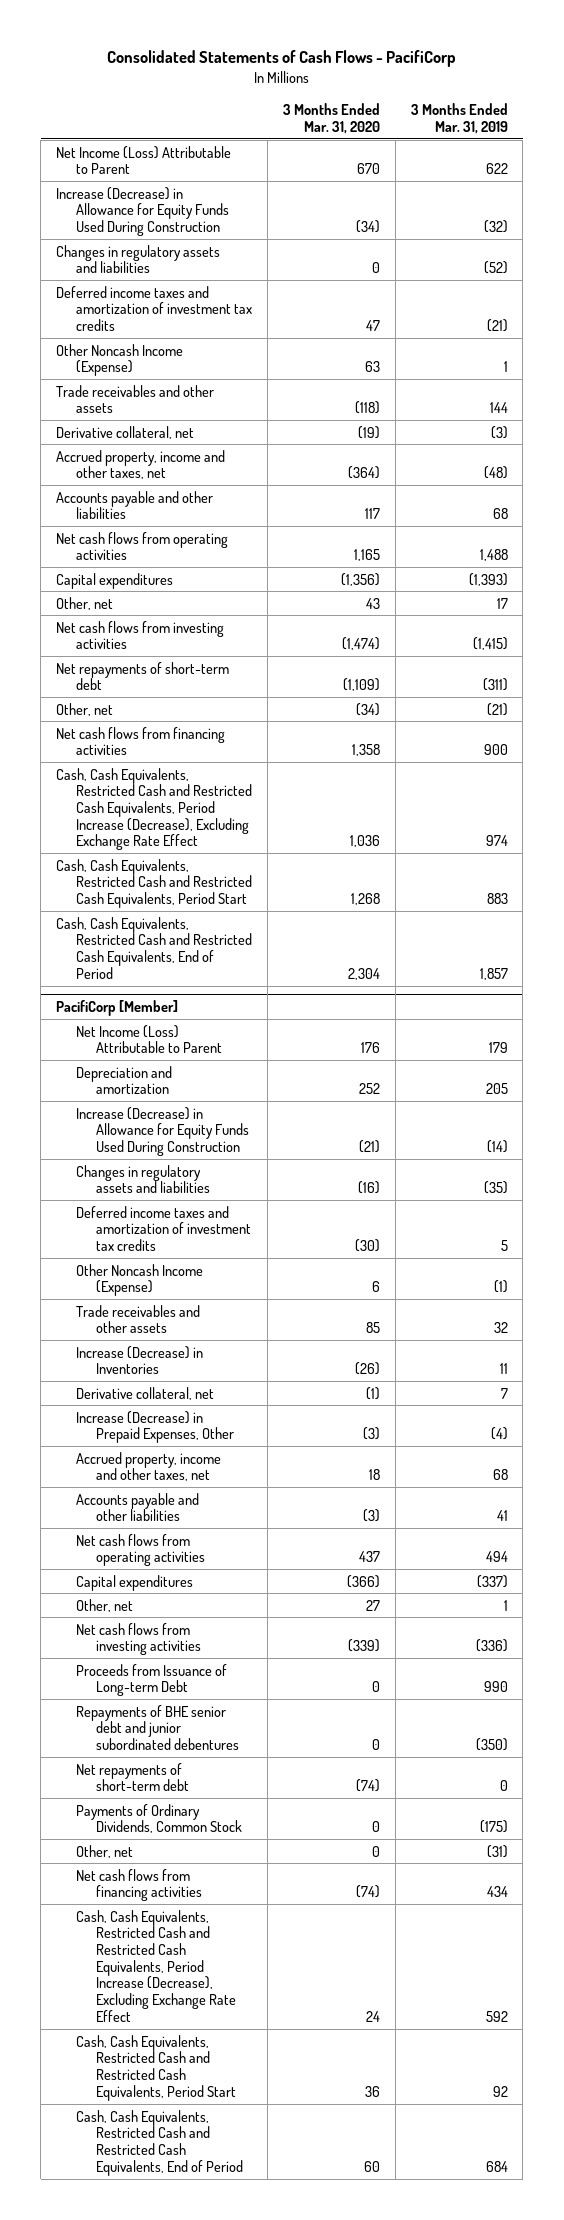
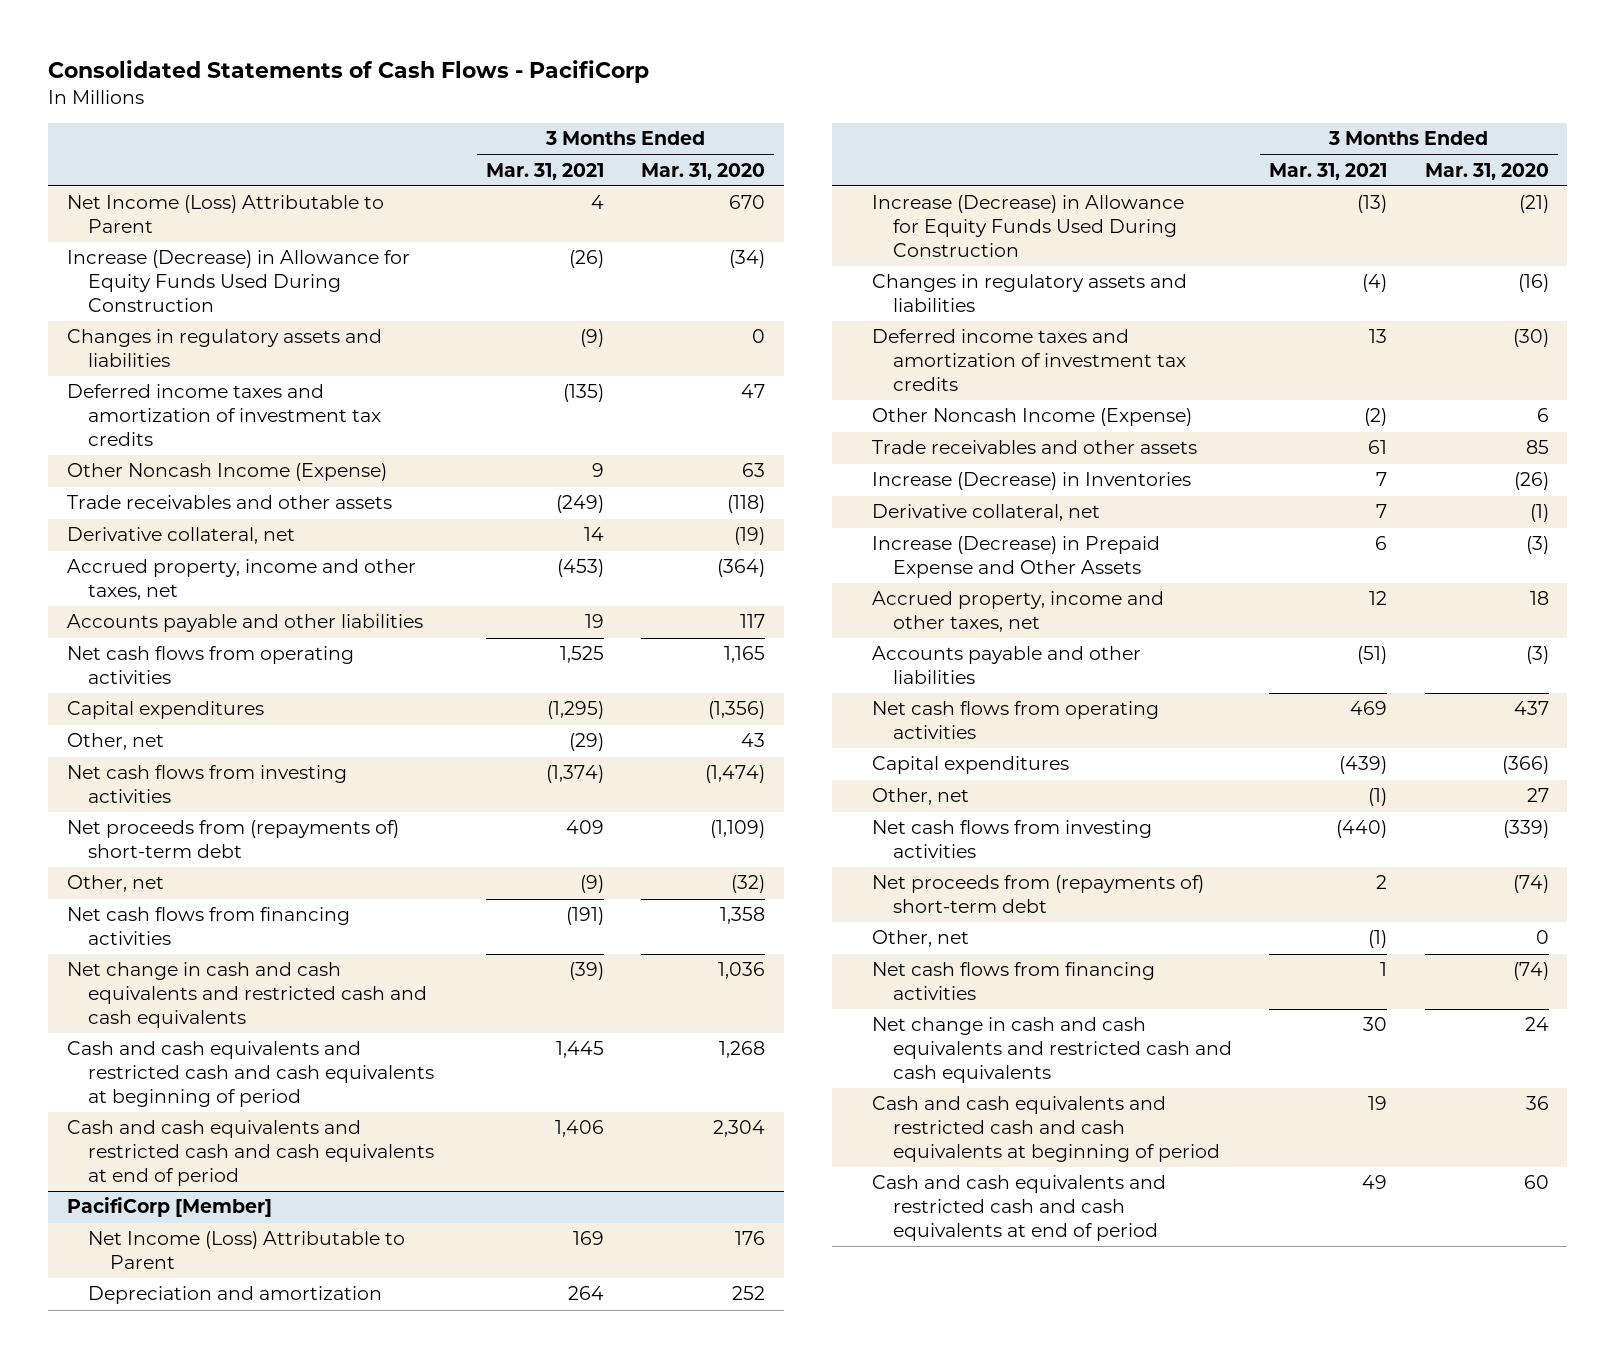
[410,103,508,134] 3 Months Ended Mar. 31, 2019 -> none
none -> [485,162,604,180] Mar. 31, 2021
[56,661,230,691] Net repayments of short-term debt -> [66,820,399,859] Net proceeds from (repayments of) short-term debt
[355,702,380,716] (34) -> [731,875,766,894] (32)
[56,767,253,851] Cash, Cash Equivalents, Restricted Cash and Restricted Cash Equivalents, Period Increase (Decrease), Excluding Exchange Rate Effect -> [66,962,428,1028] Net change in cash and cash equivalents and restricted cash and cash equivalents
[56,858,253,908] Cash, Cash Equivalents, Restricted Cash and Restricted Cash Equivalents, Period Start -> [66,1041,435,1107] Cash and cash equivalents and restricted cash and cash equivalents at beginning of period
[56,916,253,979] Cash, Cash Equivalents, Restricted Cash and Restricted Cash Equivalents, End of Period -> [66,1120,435,1186] Cash and cash equivalents and restricted cash and cash equivalents at end of period
[76,1410,235,1444] Increase (Decrease) in Prepaid Expenses, Other -> [871,536,1160,579] Increase (Decrease) in Prepaid Expense and Other Assets
[76,1663,228,1697] Proceeds from Issuance of Long-term Debt -> none
[76,1704,240,1750] Repayments of BHE senior debt and junior subordinated debentures -> none
[76,1803,243,1834] Payments of Ordinary Dividends, Common Stock -> none
[76,1762,190,1792] Net repayments of short-term debt -> [871,875,1204,914] Net proceeds from (repayments of) short-term debt
[76,1909,237,2022] Cash, Cash Equivalents, Restricted Cash and Restricted Cash Equivalents, Period Increase (Decrease), Excluding Exchange Rate Effect -> [871,1017,1233,1083] Net change in cash and cash equivalents and restricted cash and cash equivalents
[76,2034,237,2101] Cash, Cash Equivalents, Restricted Cash and Restricted Cash Equivalents, Period Start -> [871,1096,1221,1162] Cash and cash equivalents and restricted cash and cash equivalents at beginning of period
[76,2109,244,2176] Cash, Cash Equivalents, Restricted Cash and Restricted Cash Equivalents, End of Period -> [871,1175,1166,1241] Cash and cash equivalents and restricted cash and cash equivalents at end of period

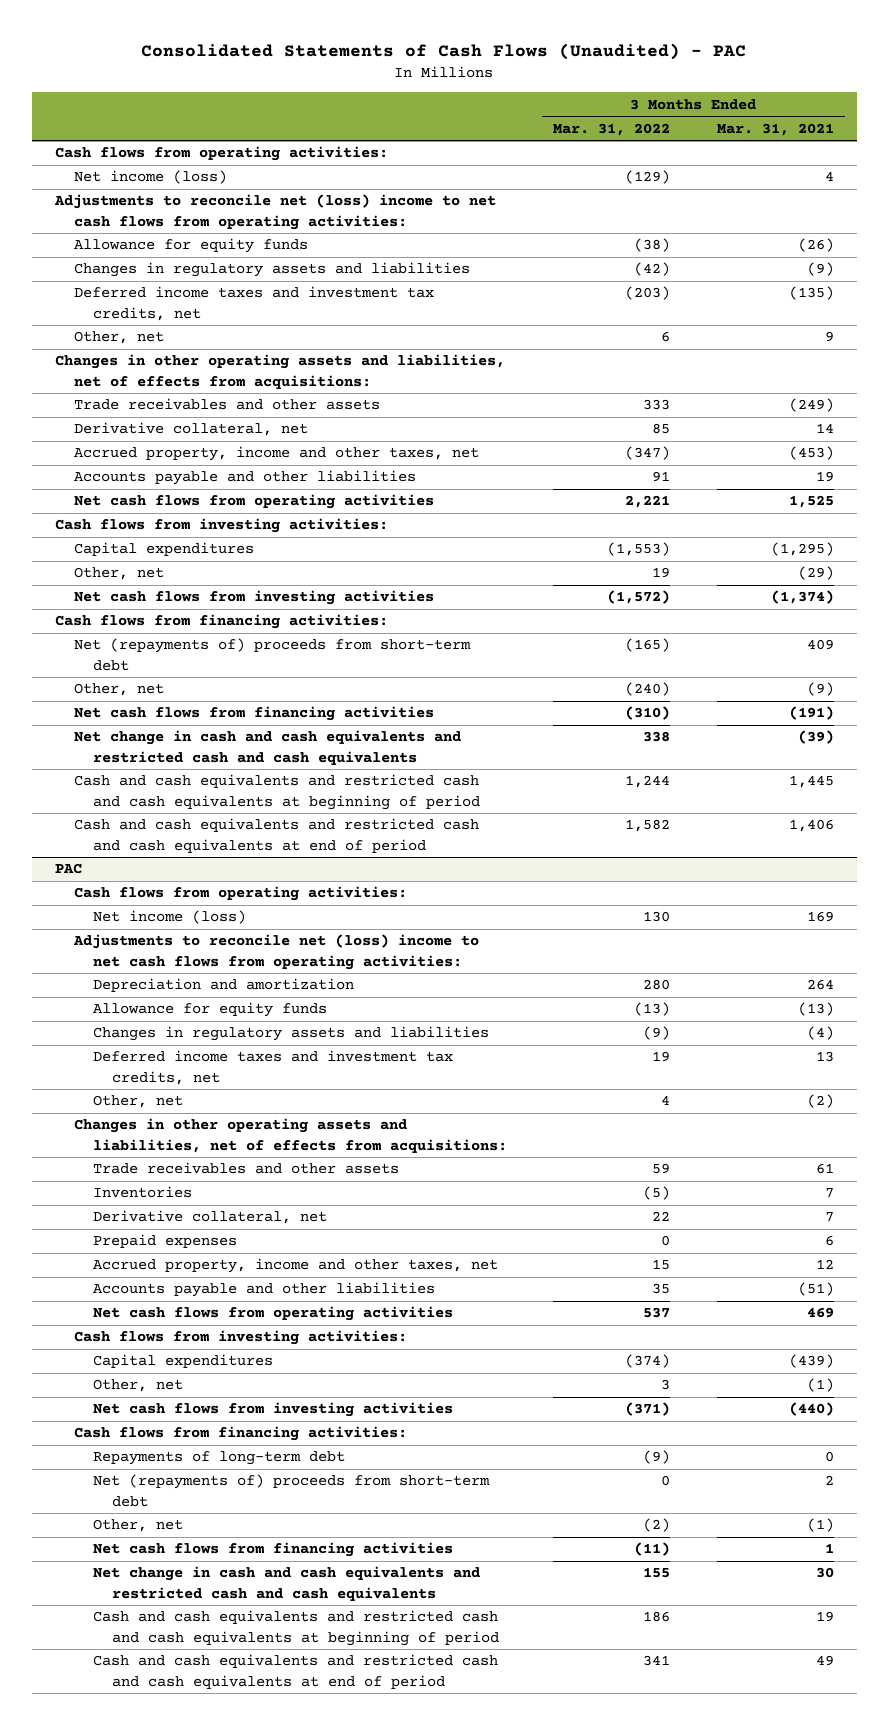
[48,59,650,83] Consolidated Statements of Cash Flows - PacifiCorp -> [141,42,747,60] Consolidated Statements of Cash Flows (Unaudited) - PAC
[641,162,766,180] Mar. 31, 2020 -> none
none -> [553,122,671,136] Mar. 31, 2022
none -> [54,146,388,162] Cash flows from operating activities:
[66,195,384,234] Net Income (Loss) Attributable to Parent -> [73,170,227,185] Net income (loss)
none -> [53,194,496,230] Adjustments to reconcile net (loss) income to net cash flows from operating activities:
[66,250,410,312] Increase (Decrease) in Allowance for Equity Funds Used During Construction -> [73,238,308,254] Allowance for equity funds
[66,384,382,446] Deferred income taxes and amortization of investment tax credits -> [73,286,434,321] Deferred income taxes and investment tax credits, net
[66,463,387,482] Other Noncash Income (Expense) -> [73,331,164,345] Other, net
none -> [54,354,505,389] Changes in other operating assets and liabilities, net of effects from acquisitions:
none -> [54,518,388,534] Cash flows from investing activities:
none -> [54,614,388,630] Cash flows from financing activities:
[66,820,399,859] Net proceeds from (repayments of) short-term debt -> [73,638,471,671] Net (repayments of) proceeds from short-term debt
[66,1197,272,1218] PacifiCorp [Member] -> [54,863,82,875] PAC
none -> [73,886,407,902] Cash flows from operating activities:
[88,1231,406,1270] Net Income (Loss) Attributable to Parent -> [92,910,246,925] Net income (loss)
none -> [72,934,479,970] Adjustments to reconcile net (loss) income to net cash flows from operating activities:
[871,195,1184,257] Increase (Decrease) in Allowance for Equity Funds Used During Construction -> [92,1002,327,1018] Allowance for equity funds
[871,329,1187,391] Deferred income taxes and amortization of investment tax credits -> [92,1050,453,1085] Deferred income taxes and investment tax credits, net
[871,408,1192,427] Other Noncash Income (Expense) -> [92,1095,183,1109] Other, net
none -> [73,1118,507,1153] Changes in other operating assets and liabilities, net of effects from acquisitions:
[871,472,1191,491] Increase (Decrease) in Inventories -> [92,1186,192,1199] Inventories
[871,536,1160,579] Increase (Decrease) in Prepaid Expense and Other Assets -> [92,1234,237,1249] Prepaid expenses
none -> [73,1330,407,1346] Cash flows from investing activities:
none -> [73,1426,407,1442] Cash flows from financing activities:
none -> [92,1451,345,1466] Repayments of long-term debt
[871,875,1204,914] Net proceeds from (repayments of) short-term debt -> [92,1474,490,1507] Net (repayments of) proceeds from short-term debt

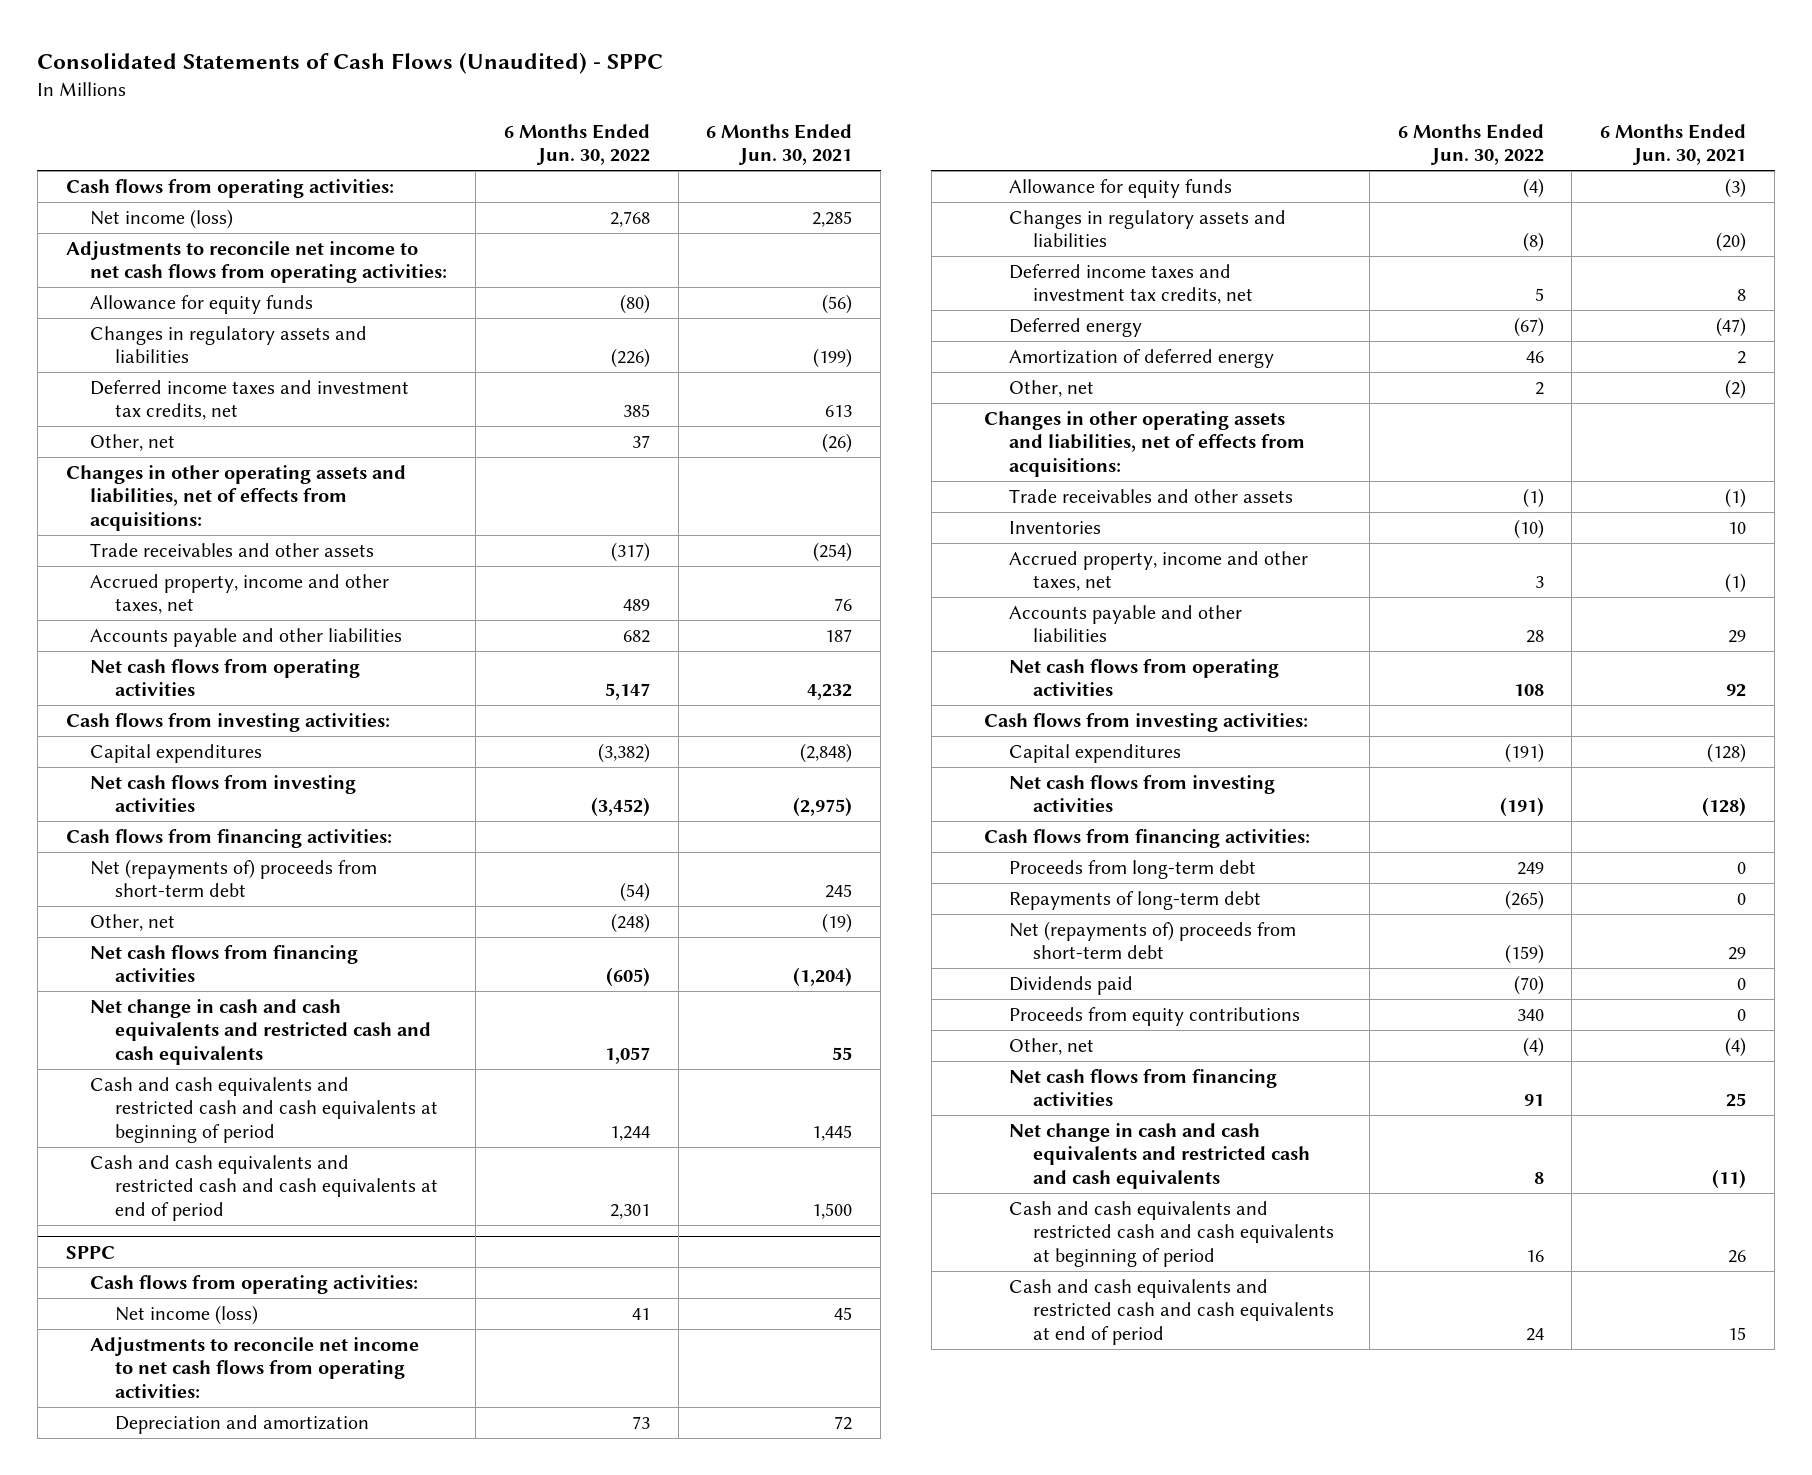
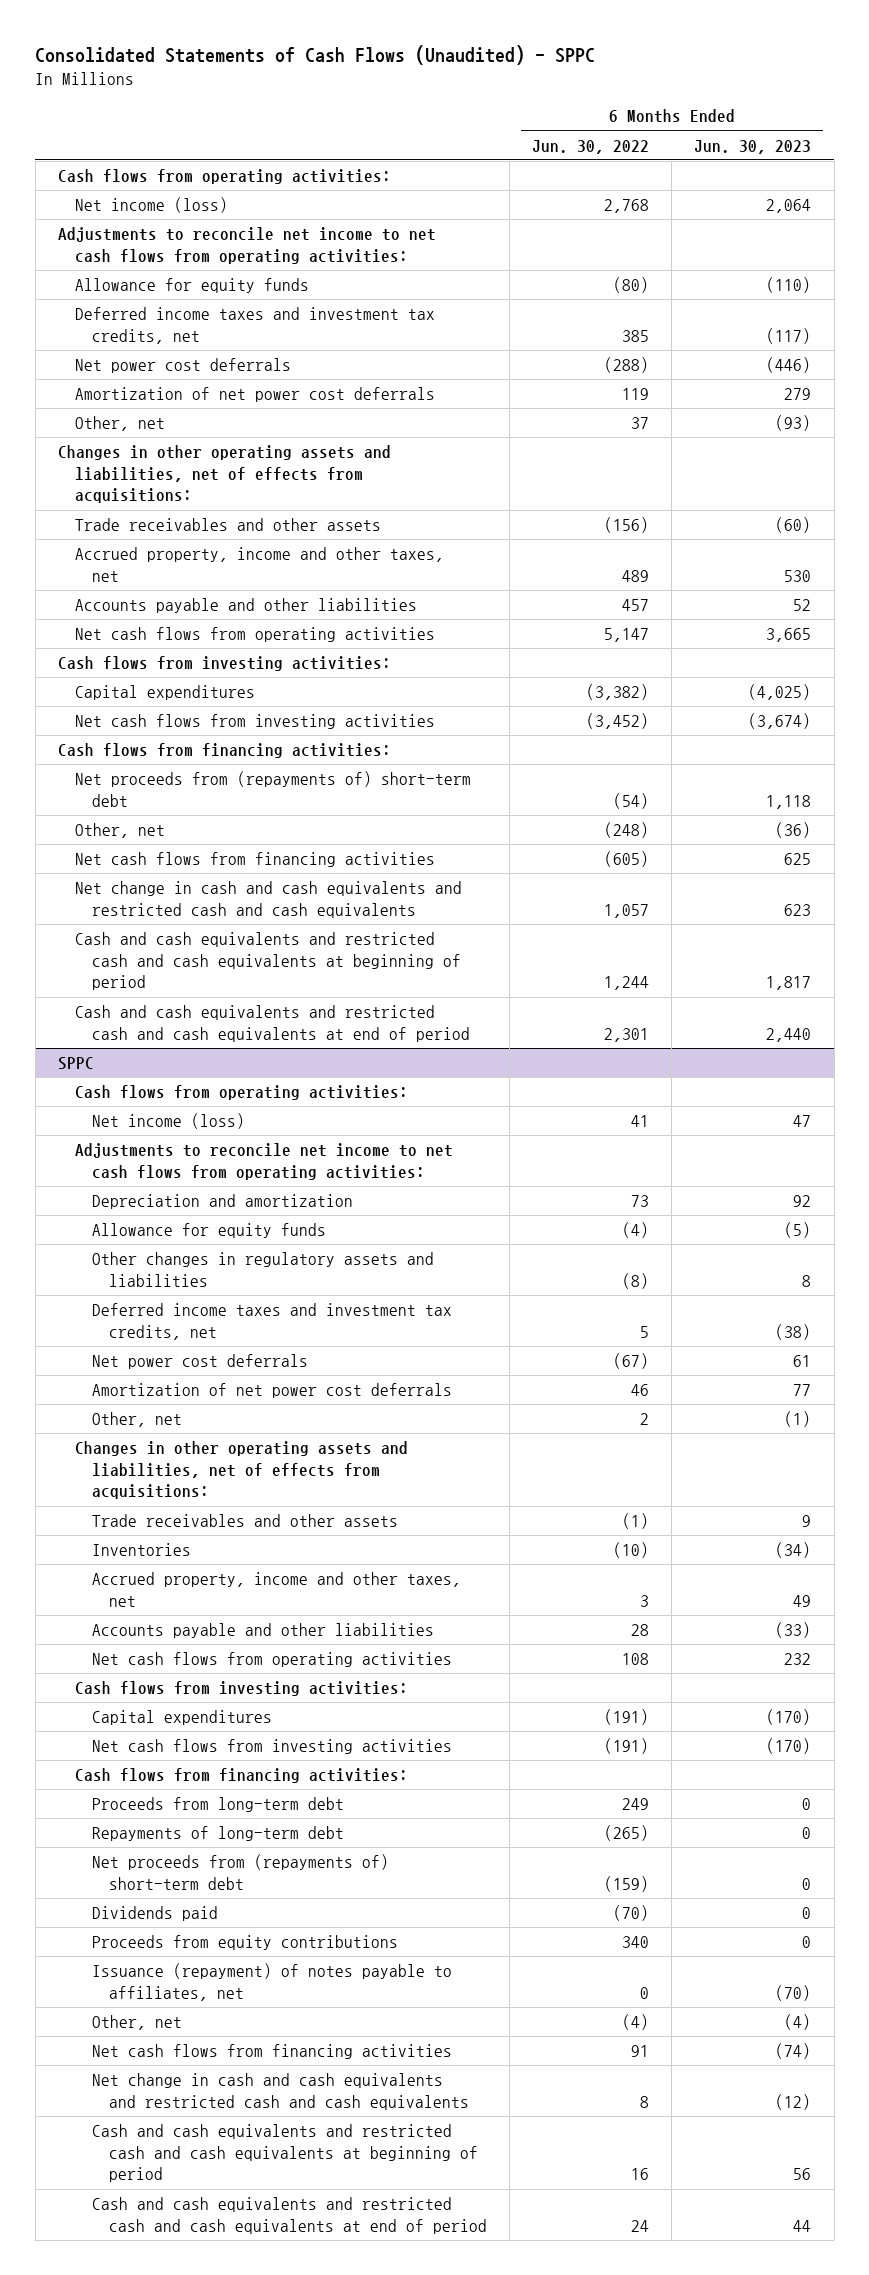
[706,123,853,166] 6 Months Ended Jun. 30, 2021 -> none
none -> [694,139,812,154] Jun. 30, 2023
[90,325,368,364] Changes in regulatory assets and liabilities -> none
none -> [74,358,291,374] Net power cost deferrals
none -> [74,387,435,403] Amortization of net power cost deferrals
[610,541,650,562] (317) -> [604,517,650,534] (156)
[622,629,650,643] 682 -> [622,599,650,612] 457
[90,858,378,898] Net (repayments of) proceeds from short-term debt -> [74,771,471,807] Net proceeds from (repayments of) short-term debt
[1008,209,1286,248] Changes in regulatory assets and liabilities -> [91,1252,434,1287] Other changes in regulatory assets and liabilities
[1008,317,1142,337] Deferred energy -> [91,1354,308,1370] Net power cost deferrals
[1008,348,1274,368] Amortization of deferred energy -> [91,1383,452,1399] Amortization of net power cost deferrals
[1008,920,1296,960] Net (repayments of) proceeds from short-term debt -> [91,1854,389,1890] Net proceeds from (repayments of) short-term debt
none -> [91,1963,452,2001] Issuance (repayment) of notes payable to affiliates, net

